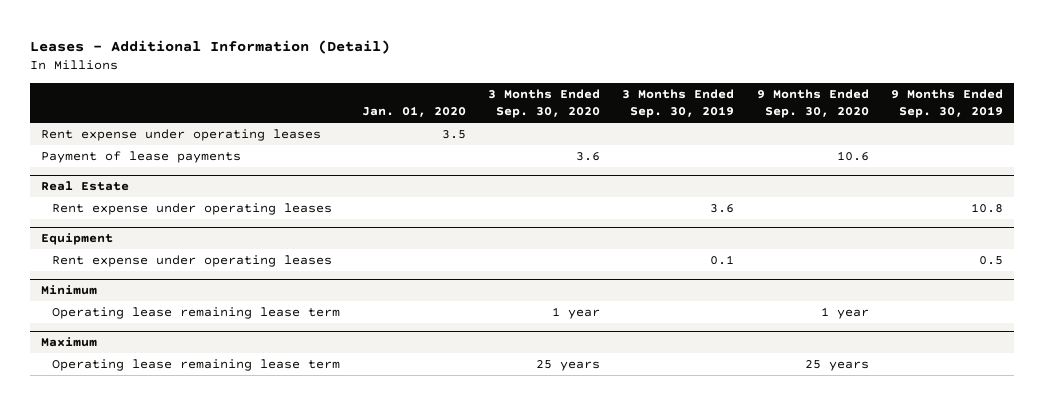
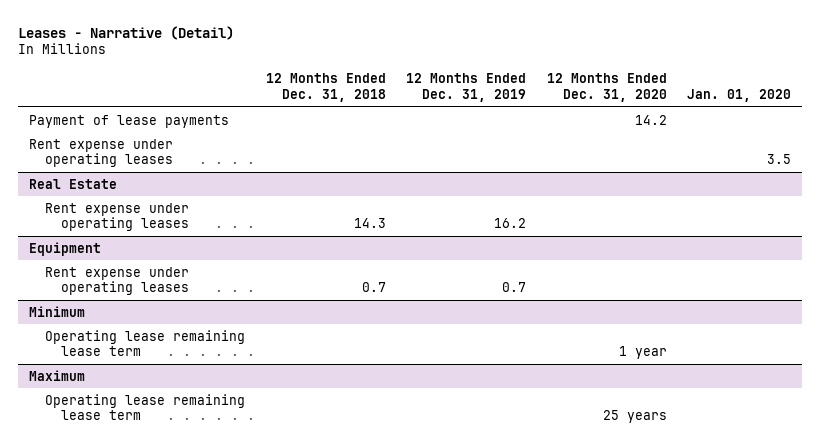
[30,40,391,55] Leases - Additional Information (Detail) -> [18,25,235,40] Leases - Narrative (Detail)
[488,89,601,119] 3 Months Ended Sep. 30, 2020 -> none
[622,89,735,119] 3 Months Ended Sep. 30, 2019 -> none
[756,89,869,119] 9 Months Ended Sep. 30, 2020 -> none
[890,89,1003,119] 9 Months Ended Sep. 30, 2019 -> none
none -> [265,73,386,102] 12 Months Ended Dec. 31, 2018
none -> [406,73,527,102] 12 Months Ended Dec. 31, 2019
none -> [546,73,667,102] 12 Months Ended Dec. 31, 2020
[41,129,322,142] Rent expense under operating leases -> [28,138,173,168] Rent expense under operating leases

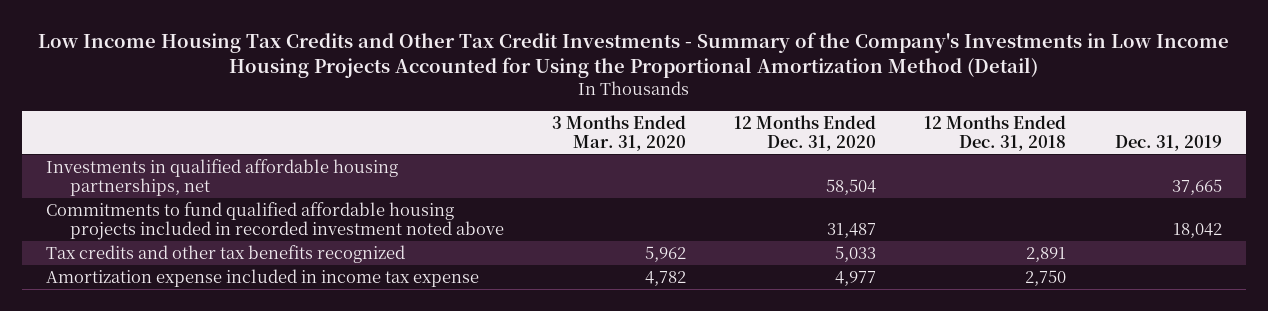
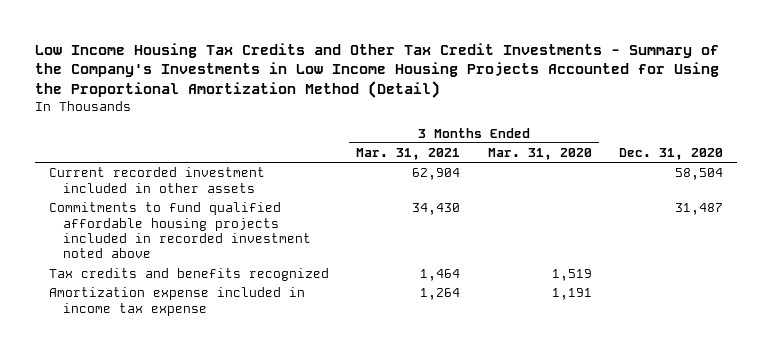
[734,114,877,151] 12 Months Ended Dec. 31, 2020 -> none
[924,114,1067,151] 12 Months Ended Dec. 31, 2018 -> none
[1114,134,1222,151] Dec. 31, 2019 -> none
none -> [356,147,461,160] Mar. 31, 2021
none -> [619,147,724,160] Dec. 31, 2020
[46,158,399,196] Investments in qualified affordable housing partnerships, net -> [48,167,265,193] Current recorded investment included in other assets
[46,244,406,263] Tax credits and other tax benefits recognized -> [48,268,329,282] Tax credits and benefits recognized
[644,245,686,262] 5,962 -> [551,269,592,282] 1,519
[644,270,686,286] 4,782 -> [551,288,592,301] 1,191

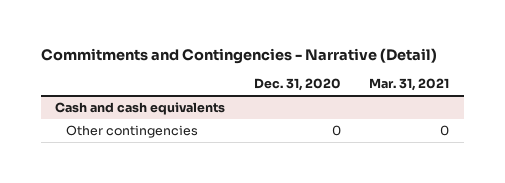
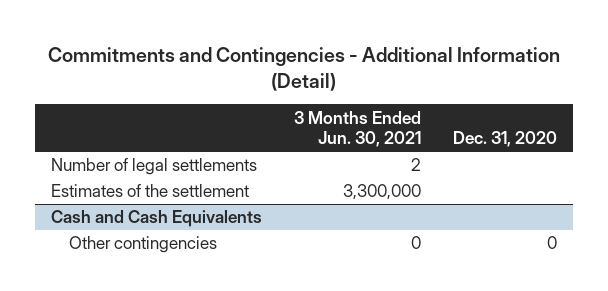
[40,48,437,65] Commitments and Contingencies - Narrative (Detail) -> [47,46,560,91] Commitments and Contingencies - Additional Information (Detail)
[369,78,450,92] Mar. 31, 2021 -> none
none -> [293,110,421,148] 3 Months Ended Jun. 30, 2021
none -> [51,158,258,176] Number of legal settlements
none -> [51,184,250,198] Estimates of the settlement
[55,101,226,115] Cash and cash equivalents -> [51,210,263,228] Cash and Cash Equivalents

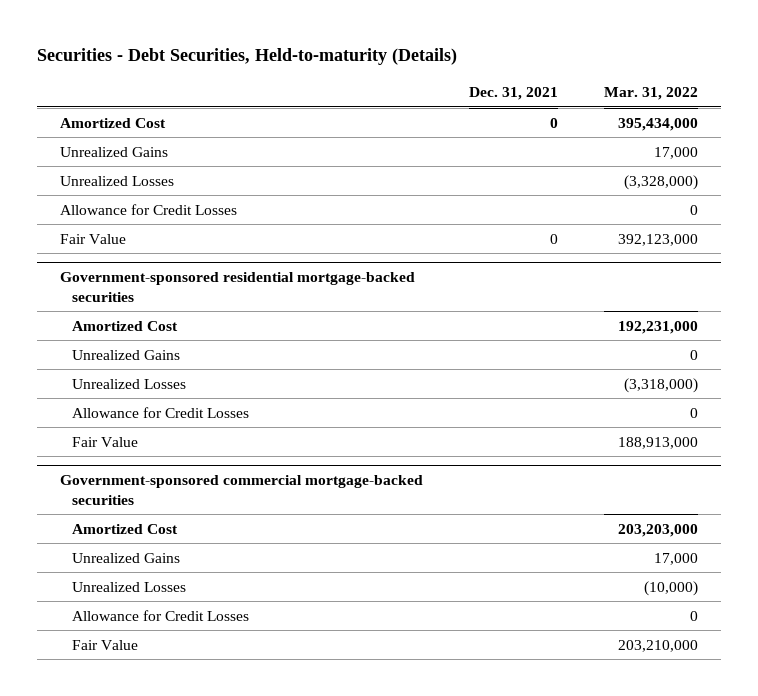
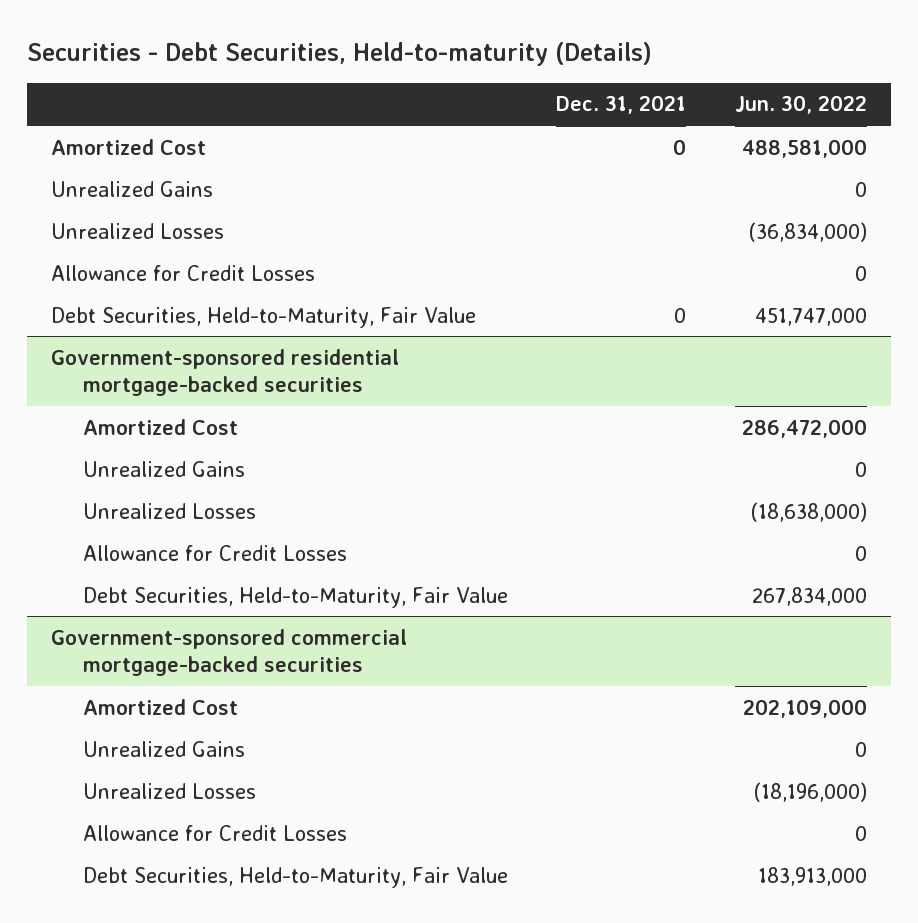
[604,86,699,100] Mar. 31, 2022 -> none
none -> [734,95,867,115] Jun. 30, 2022
[60,233,127,244] Fair Value -> [51,306,477,328] Debt Securities, Held-to-Maturity, Fair Value
[71,436,138,447] Fair Value -> [83,586,509,608] Debt Securities, Held-to-Maturity, Fair Value
[71,639,138,650] Fair Value -> [83,866,509,888] Debt Securities, Held-to-Maturity, Fair Value

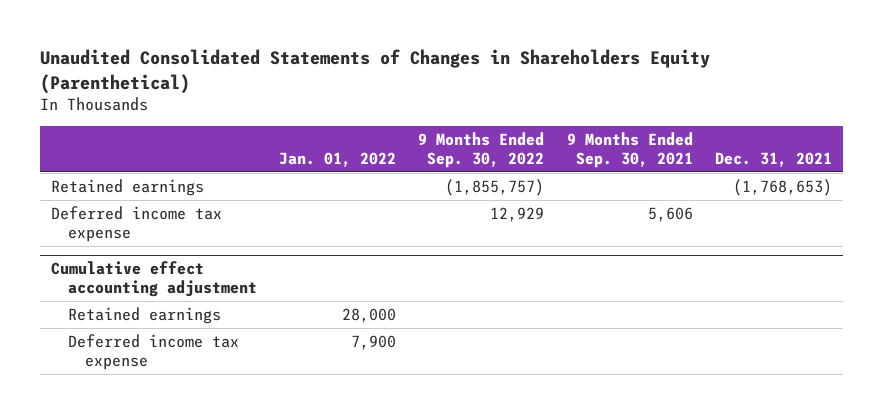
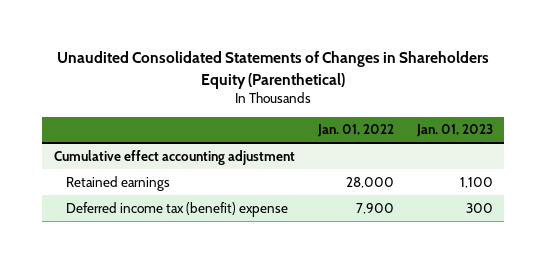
[418,131,545,168] 9 Months Ended Sep. 30, 2022 -> none
[566,131,693,168] 9 Months Ended Sep. 30, 2021 -> none
[714,151,832,167] Dec. 31, 2021 -> none
none -> [415,124,493,138] Jan. 01, 2023
[50,178,204,196] Retained earnings -> none
[50,205,222,242] Deferred income tax expense -> none
[67,333,239,370] Deferred income tax expense -> [65,201,288,217] Deferred income tax (benefit) expense

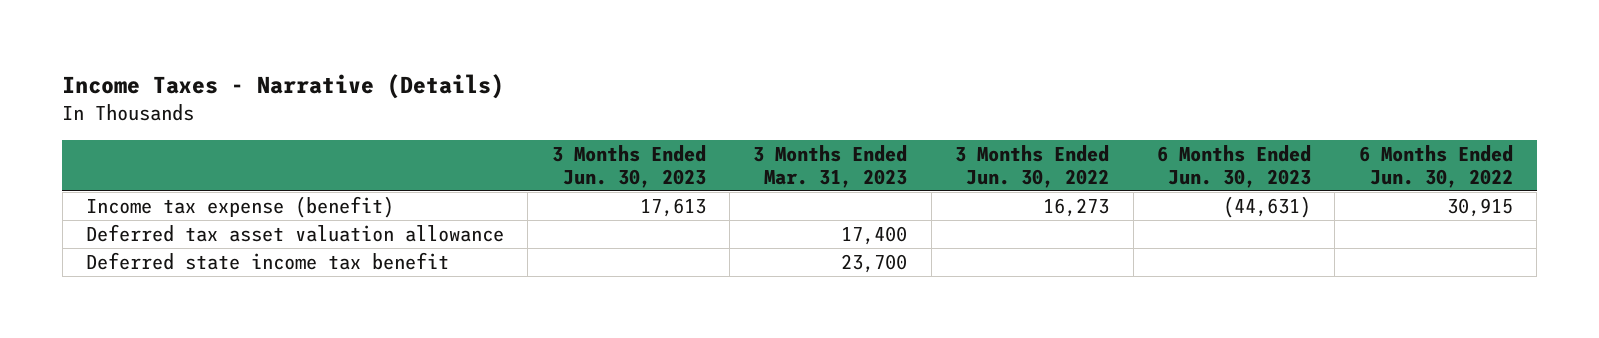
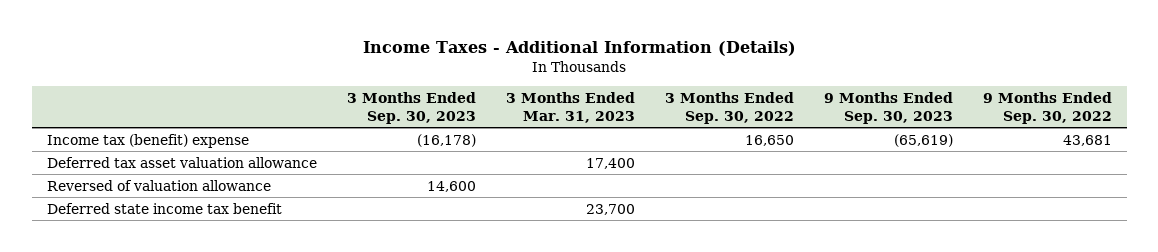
[62,74,505,100] Income Taxes - Narrative (Details) -> [363,41,797,57] Income Taxes - Additional Information (Details)
[551,144,706,188] 3 Months Ended Jun. 30, 2023 -> none
[955,144,1110,188] 3 Months Ended Jun. 30, 2022 -> none
[1156,144,1311,188] 6 Months Ended Jun. 30, 2023 -> none
[1358,144,1513,188] 6 Months Ended Jun. 30, 2022 -> none
none -> [346,91,476,124] 3 Months Ended Sep. 30, 2023
none -> [664,91,794,124] 3 Months Ended Sep. 30, 2022
none -> [823,91,953,124] 9 Months Ended Sep. 30, 2023
none -> [982,91,1112,124] 9 Months Ended Sep. 30, 2022
[86,195,395,218] Income tax expense (benefit) -> [46,133,249,148] Income tax (benefit) expense
none -> [46,179,271,191] Reversed of valuation allowance

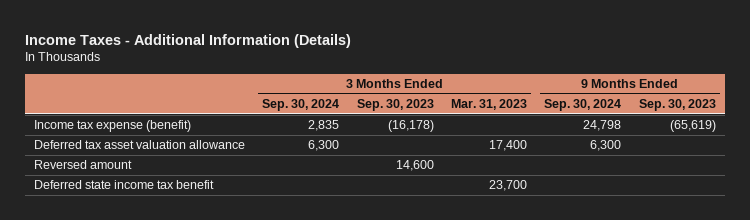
[664,91,794,124] 3 Months Ended Sep. 30, 2022 -> none
[982,91,1112,124] 9 Months Ended Sep. 30, 2022 -> none
none -> [262,99,340,112] Sep. 30, 2024
none -> [544,99,622,112] Sep. 30, 2024
[46,133,249,148] Income tax (benefit) expense -> [33,120,191,133] Income tax expense (benefit)
[46,179,271,191] Reversed of valuation allowance -> [33,160,132,170] Reversed amount

